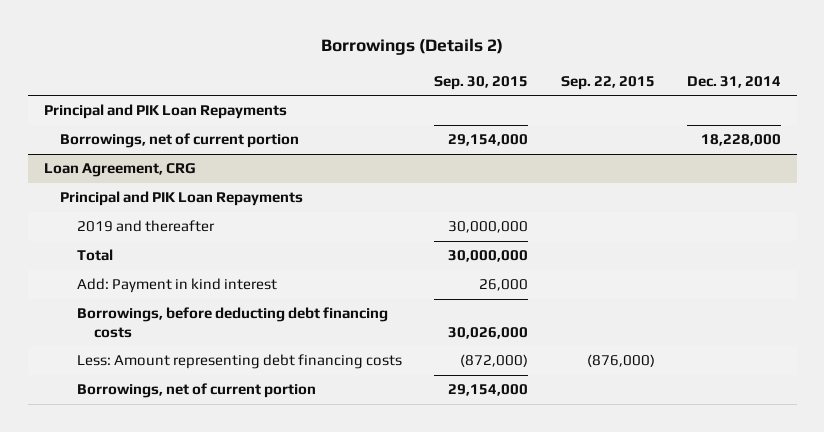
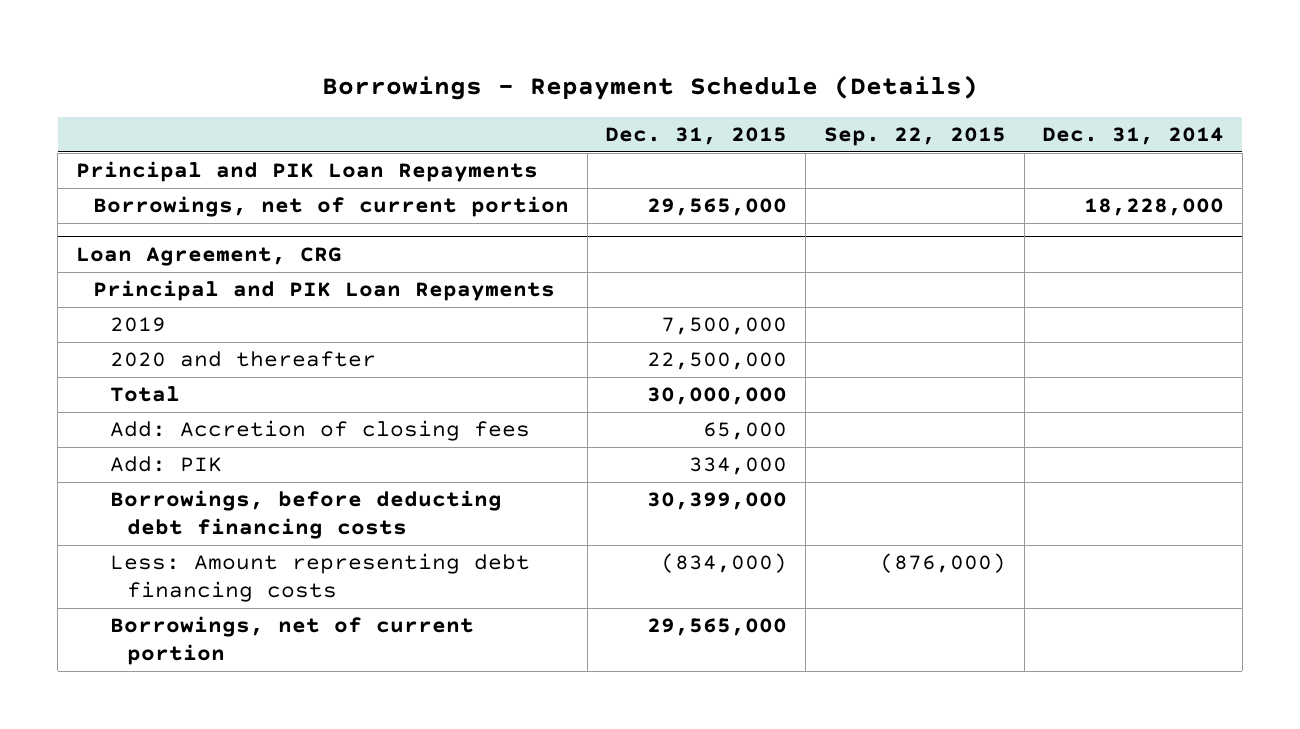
[321,38,504,56] Borrowings (Details 2) -> [322,74,979,100] Borrowings - Repayment Schedule (Details)
[434,75,529,90] Sep. 30, 2015 -> none
none -> [605,127,788,146] Dec. 31, 2015
none -> [109,317,166,333] 2019
[77,220,216,233] 2019 and thereafter -> [109,351,376,368] 2020 and thereafter
none -> [109,420,530,442] Add: Accretion of closing fees
[77,278,278,294] Add: Payment in kind interest -> [109,456,222,473] Add: PIK

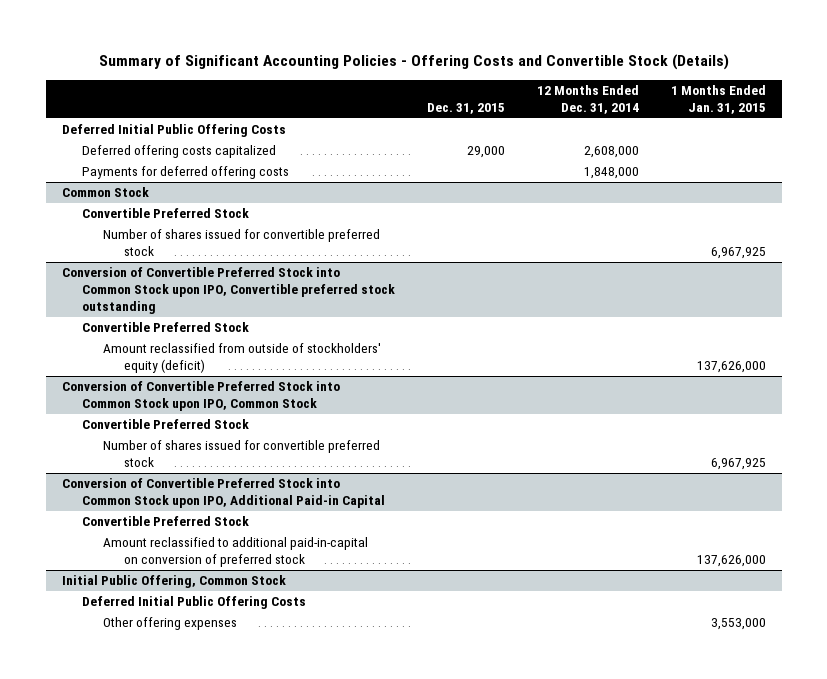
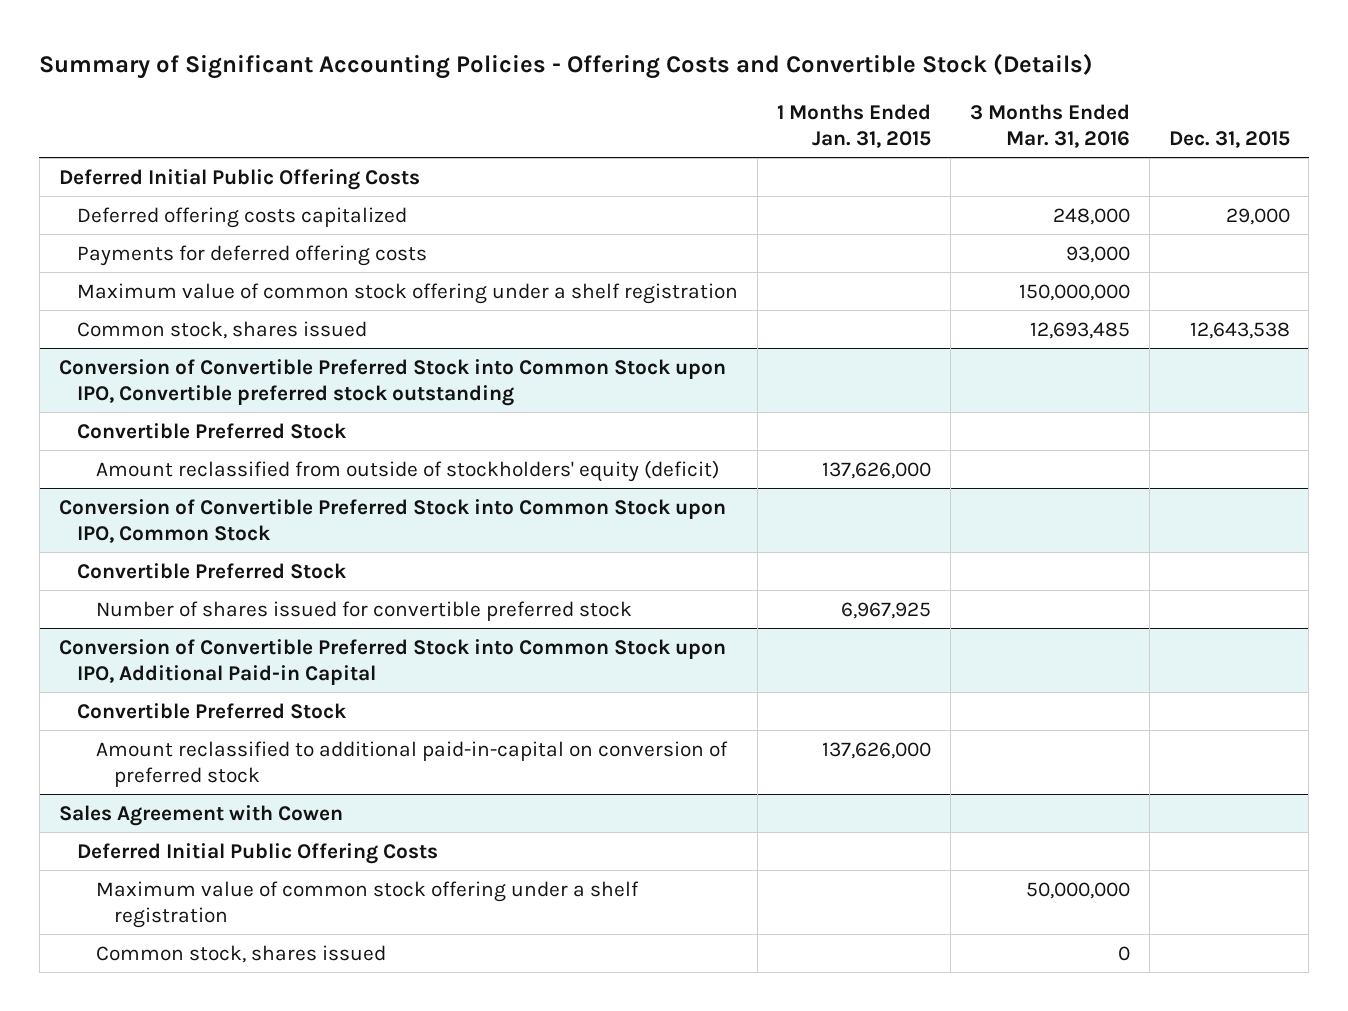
[536,84,639,114] 12 Months Ended Dec. 31, 2014 -> none
none -> [969,103,1130,148] 3 Months Ended Mar. 31, 2016
[61,187,149,198] Common Stock -> none
[82,208,250,219] Convertible Preferred Stock -> none
[102,229,380,257] Number of shares issued for convertible preferred stock -> none
none -> [77,282,739,304] Maximum value of common stock offering under a shelf registration
none -> [77,320,368,339] Common stock, shares issued
[61,575,286,589] Initial Public Offering, Common Stock -> none
[82,596,307,610] Deferred Initial Public Offering Costs -> none
[102,617,237,631] Other offering expenses -> none
none -> [58,804,343,826] Sales Agreement with Cowen
none -> [77,842,439,864] Deferred Initial Public Offering Costs
none -> [95,880,639,928] Maximum value of common stock offering under a shelf registration
none -> [95,944,386,963] Common stock, shares issued

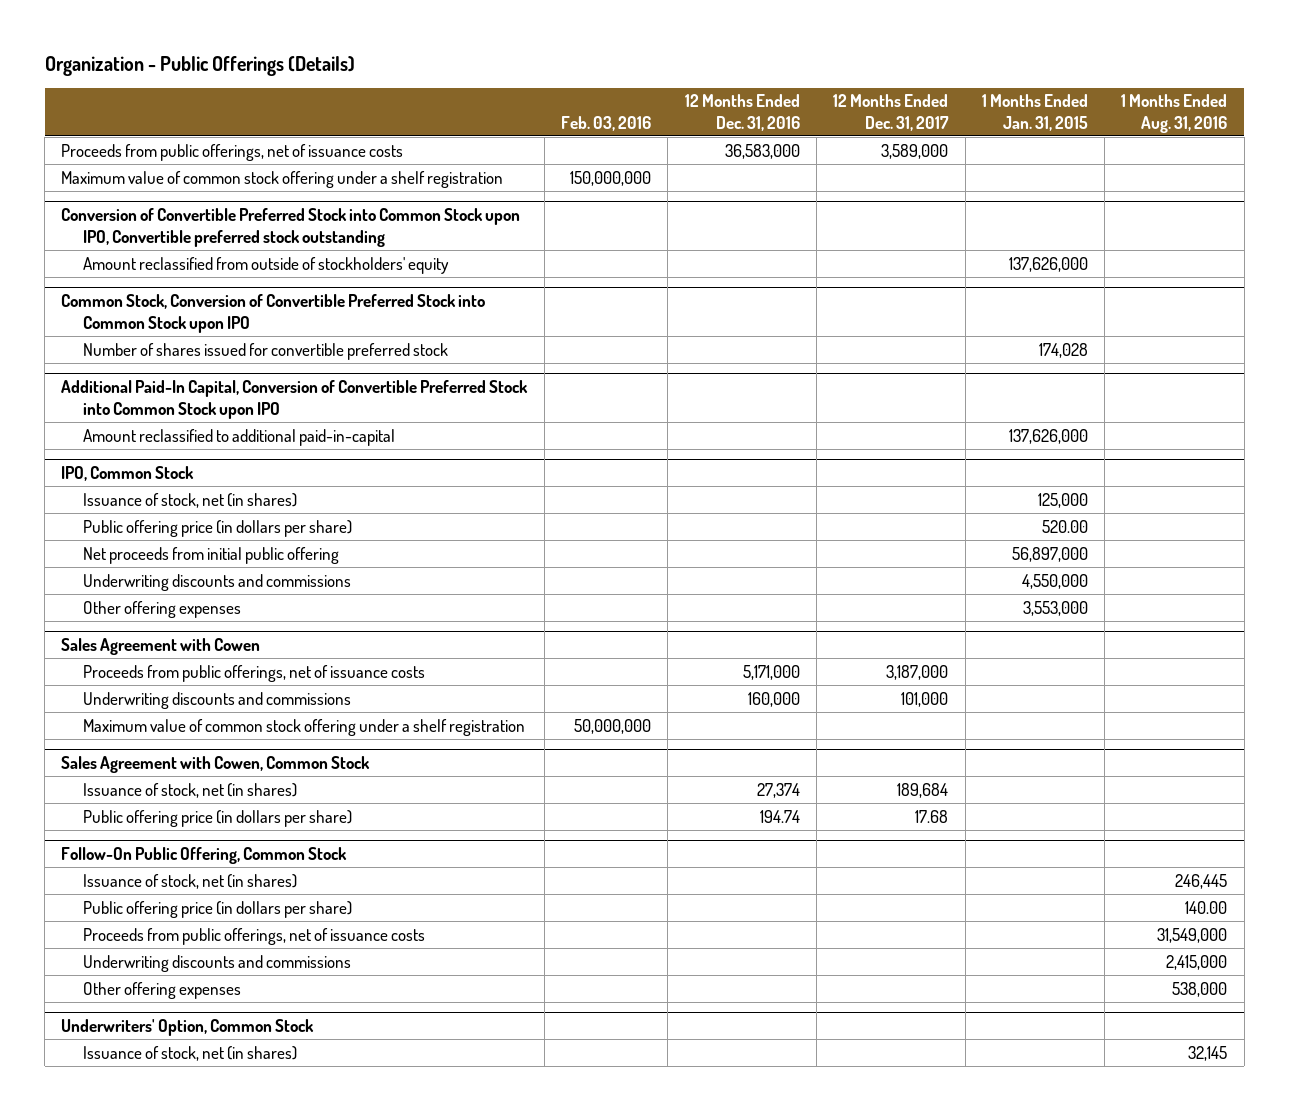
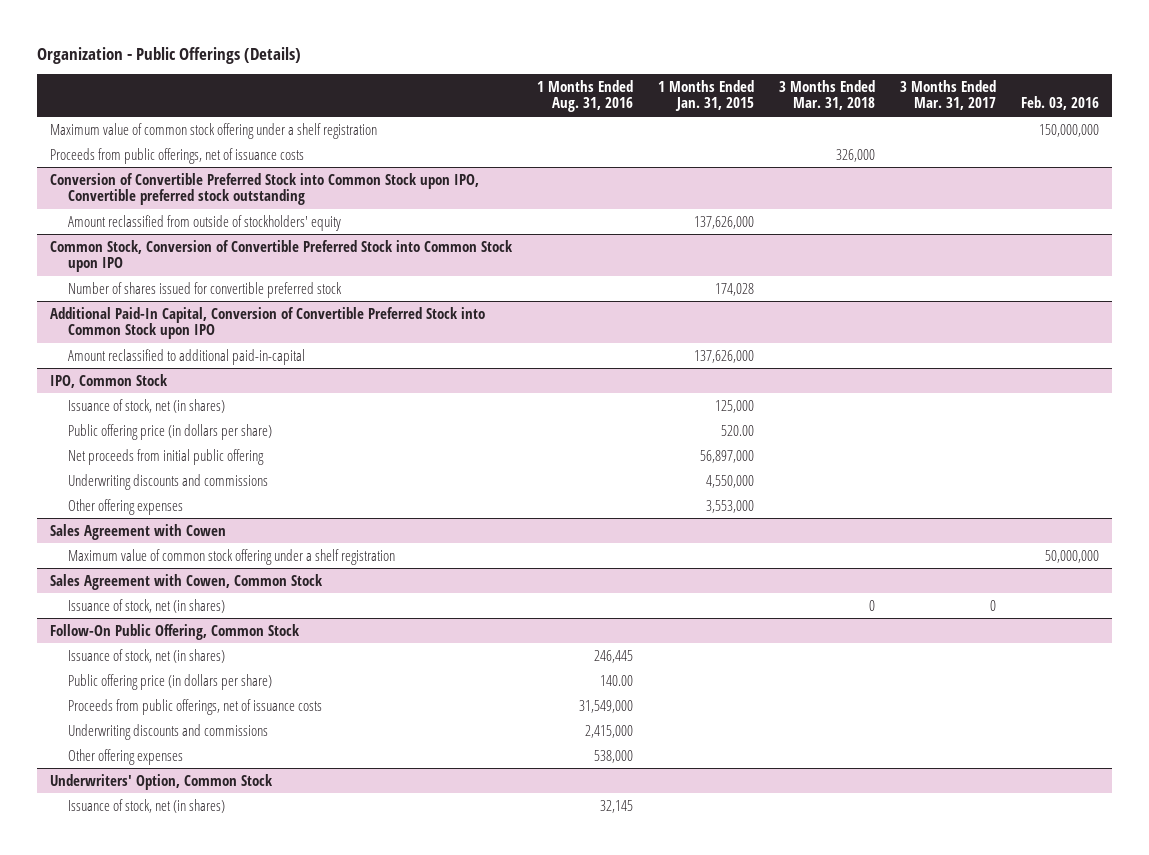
[684,94,800,131] 12 Months Ended Dec. 31, 2016 -> none
[833,94,950,131] 12 Months Ended Dec. 31, 2017 -> none
none -> [779,79,876,111] 3 Months Ended Mar. 31, 2018
none -> [900,79,997,111] 3 Months Ended Mar. 31, 2017
[61,143,404,161] Proceeds from public offerings, net of issuance costs -> [49,147,304,164] Proceeds from public offerings, net of issuance costs
[82,664,425,682] Proceeds from public offerings, net of issuance costs -> none
[82,691,351,709] Underwriting discounts and commissions -> none
[82,809,352,827] Public offering price (in dollars per share) -> none

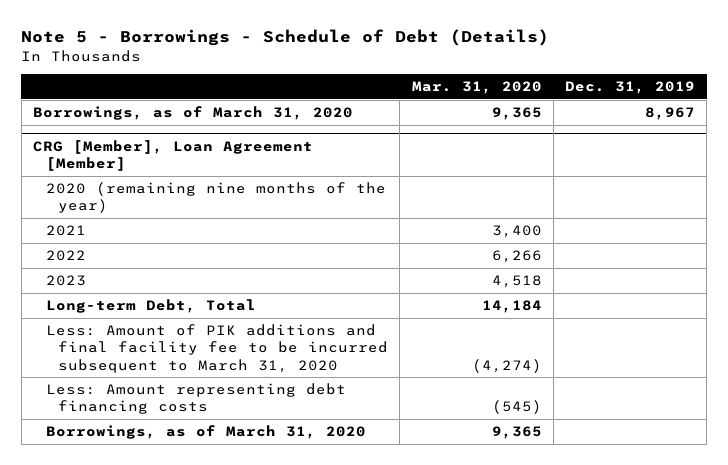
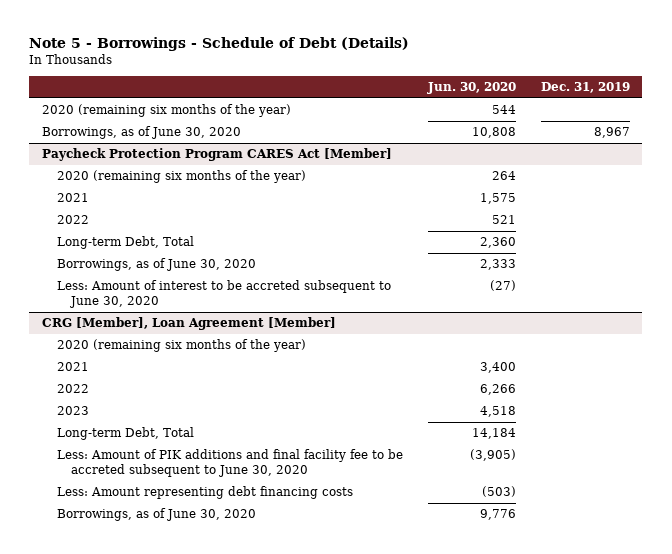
[411,81,542,95] Mar. 31, 2020 -> none
none -> [426,82,516,95] Jun. 30, 2020
none -> [41,104,291,118] 2020 (remaining six months of the year)
[32,106,353,121] Borrowings, as of March 31, 2020 -> [41,126,241,140] Borrowings, as of June 30, 2020
none -> [41,148,392,162] Paycheck Protection Program CARES Act [Member]
none -> [56,170,306,184] 2020 (remaining six months of the year)
none -> [56,193,89,203] 2021
none -> [56,215,89,225] 2022
none -> [56,236,194,250] Long-term Debt, Total
none -> [56,258,256,272] Borrowings, as of June 30, 2020
none -> [56,280,391,309] Less: Amount of interest to be accreted subsequent to June 30, 2020
[45,182,386,214] 2020 (remaining nine months of the year) -> [56,339,306,353] 2020 (remaining six months of the year)
[45,324,389,373] Less: Amount of PIK additions and final facility fee to be incurred subsequent to March 31, 2020 -> [56,449,403,478] Less: Amount of PIK additions and final facility fee to be accreted subsequent to June 30, 2020
[45,425,366,440] Borrowings, as of March 31, 2020 -> [56,508,256,522] Borrowings, as of June 30, 2020

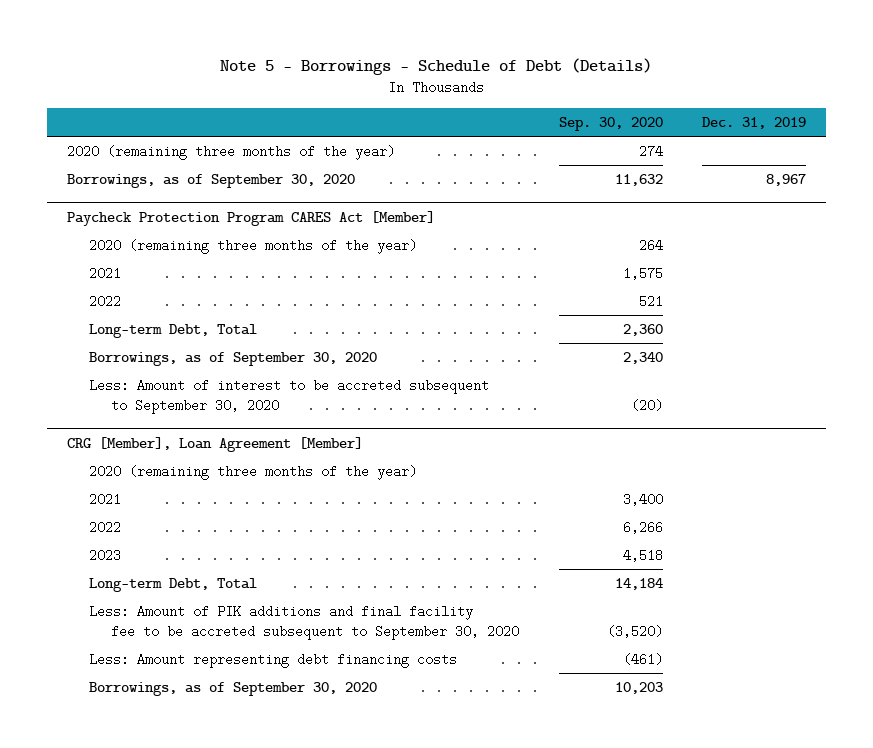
[426,82,516,95] Jun. 30, 2020 -> none
none -> [558,116,663,131] Sep. 30, 2020
[41,104,291,118] 2020 (remaining six months of the year) -> [66,144,395,160] 2020 (remaining three months of the year)
[41,126,241,140] Borrowings, as of June 30, 2020 -> [66,173,355,188] Borrowings, as of September 30, 2020
[56,170,306,184] 2020 (remaining six months of the year) -> [88,238,417,254] 2020 (remaining three months of the year)
[56,258,256,272] Borrowings, as of June 30, 2020 -> [88,351,377,366] Borrowings, as of September 30, 2020
[56,280,391,309] Less: Amount of interest to be accreted subsequent to June 30, 2020 -> [88,378,489,414] Less: Amount of interest to be accreted subsequent to September 30, 2020
[56,339,306,353] 2020 (remaining six months of the year) -> [88,464,417,480] 2020 (remaining three months of the year)
[56,449,403,478] Less: Amount of PIK additions and final facility fee to be accreted subsequent to June 30, 2020 -> [88,604,520,640] Less: Amount of PIK additions and final facility fee to be accreted subsequent to September 30, 2020
[56,508,256,522] Borrowings, as of June 30, 2020 -> [88,681,377,696] Borrowings, as of September 30, 2020

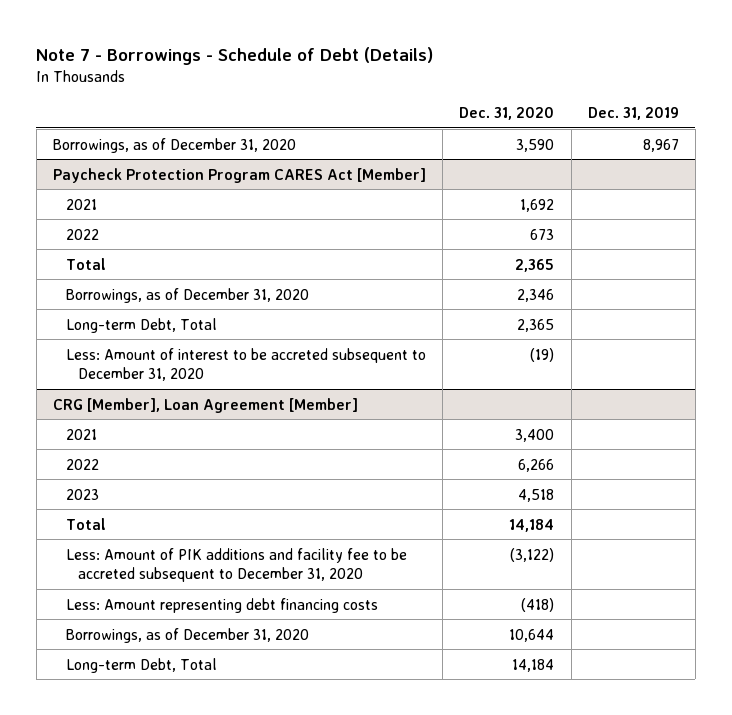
[220,58,653,76] Note 5 - Borrowings - Schedule of Debt (Details) -> [36,46,434,65] Note 7 - Borrowings - Schedule of Debt (Details)
[558,116,663,131] Sep. 30, 2020 -> none
none -> [459,106,555,120] Dec. 31, 2020
[66,144,395,160] 2020 (remaining three months of the year) -> none
[66,173,355,188] Borrowings, as of September 30, 2020 -> [53,137,297,153] Borrowings, as of December 31, 2020
[88,238,417,254] 2020 (remaining three months of the year) -> none
none -> [65,257,106,270] Total
none -> [65,287,309,303] Borrowings, as of December 31, 2020
[88,351,377,366] Borrowings, as of September 30, 2020 -> none
[88,378,489,414] Less: Amount of interest to be accreted subsequent to September 30, 2020 -> [65,347,426,382] Less: Amount of interest to be accreted subsequent to December 31, 2020
[88,464,417,480] 2020 (remaining three months of the year) -> none
none -> [65,517,106,530] Total
[88,604,520,640] Less: Amount of PIK additions and final facility fee to be accreted subsequent to September 30, 2020 -> [65,547,407,583] Less: Amount of PIK additions and facility fee to be accreted subsequent to December 31, 2020
[88,681,377,696] Borrowings, as of September 30, 2020 -> [65,627,309,643] Borrowings, as of December 31, 2020
[88,577,257,592] Long-term Debt, Total -> [65,657,217,673] Long-term Debt, Total

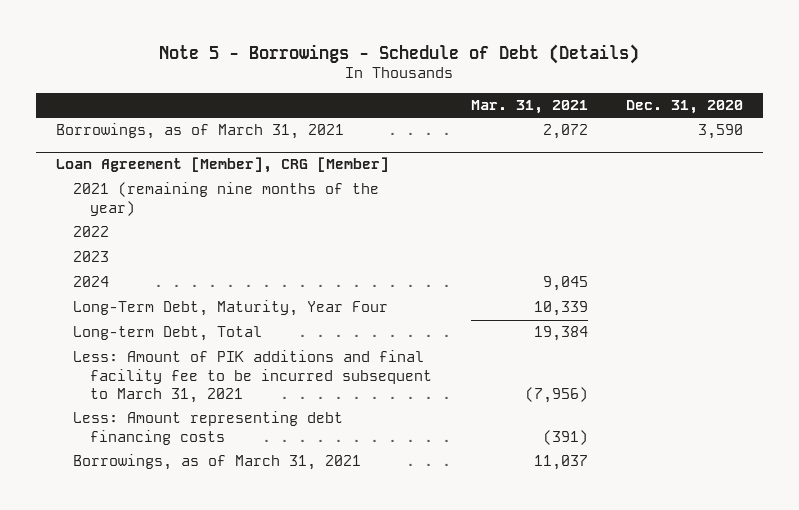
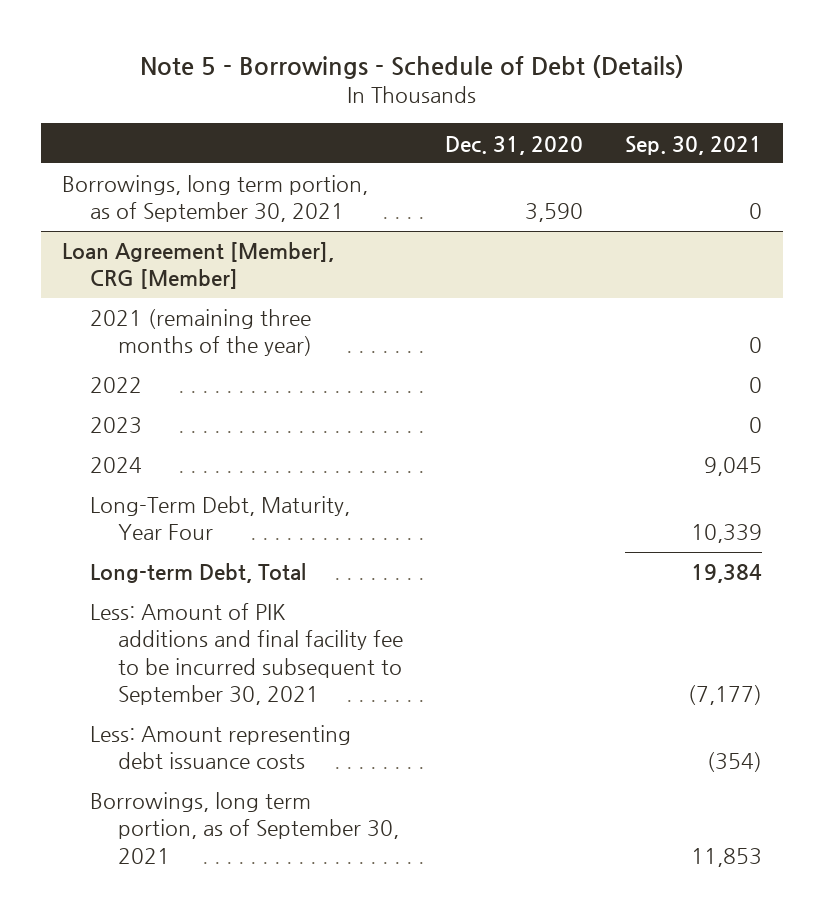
[470,100,588,115] Mar. 31, 2021 -> none
none -> [625,135,763,155] Sep. 30, 2021
[55,123,344,140] Borrowings, as of March 31, 2021 -> [62,175,369,223] Borrowings, long term portion, as of September 30, 2021
[72,182,379,216] 2021 (remaining nine months of the year) -> [89,309,312,357] 2021 (remaining three months of the year)
[72,350,432,403] Less: Amount of PIK additions and final facility fee to be incurred subsequent to March 31, 2021 -> [89,603,403,706] Less: Amount of PIK additions and final facility fee to be incurred subsequent to September 30, 2021
[72,411,343,445] Less: Amount representing debt financing costs -> [89,725,351,770] Less: Amount representing debt issuance costs
[72,454,361,471] Borrowings, as of March 31, 2021 -> [89,792,399,864] Borrowings, long term portion, as of September 30, 2021

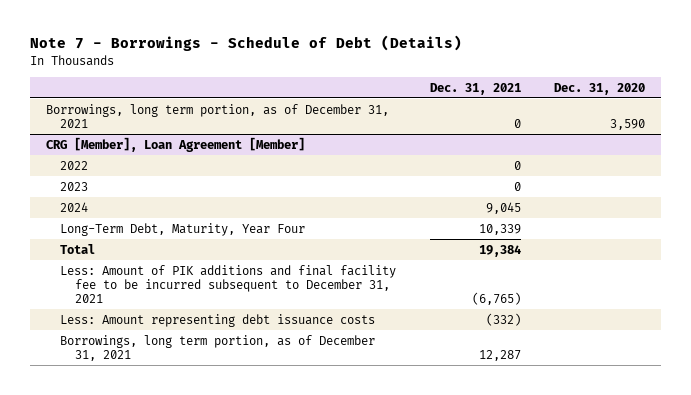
[140,54,685,79] Note 5 - Borrowings - Schedule of Debt (Details) -> [29,35,462,52] Note 7 - Borrowings - Schedule of Debt (Details)
[625,135,763,155] Sep. 30, 2021 -> none
none -> [429,82,521,95] Dec. 31, 2021
[89,309,312,357] 2021 (remaining three months of the year) -> none
[62,175,369,223] Borrowings, long term portion, as of September 30, 2021 -> [46,103,390,128] Borrowings, long term portion, as of December 31, 2021
[62,242,335,290] Loan Agreement [Member], CRG [Member] -> [46,136,306,152] CRG [Member], Loan Agreement [Member]
[89,563,306,584] Long-term Debt, Total -> [60,243,96,254] Total
[89,603,403,706] Less: Amount of PIK additions and final facility fee to be incurred subsequent to September 30, 2021 -> [60,264,397,304] Less: Amount of PIK additions and final facility fee to be incurred subsequent to December 31, 2021
[89,792,399,864] Borrowings, long term portion, as of September 30, 2021 -> [60,334,376,361] Borrowings, long term portion, as of December 31, 2021

